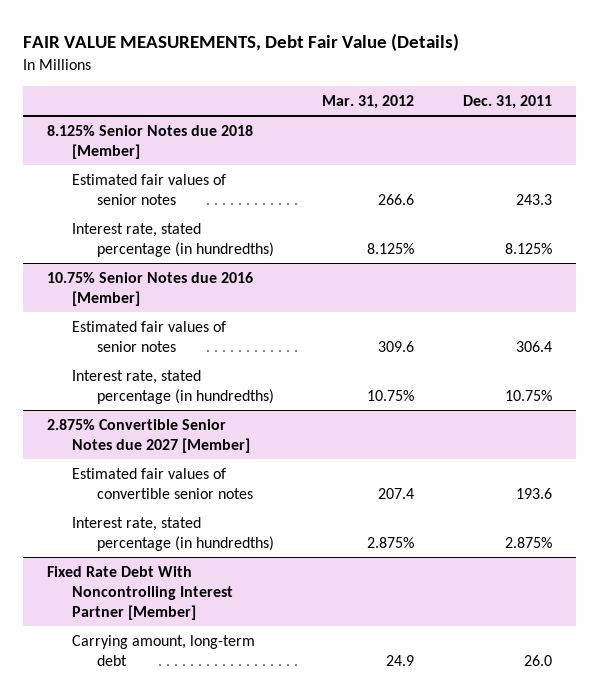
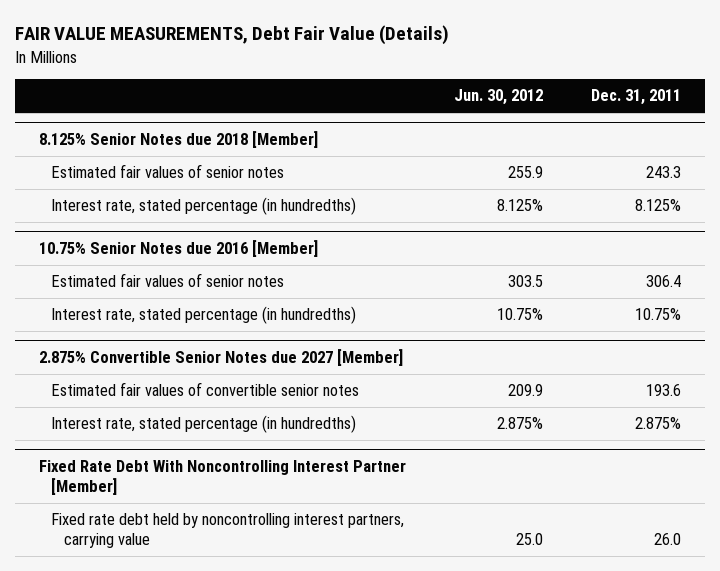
[322,94,415,109] Mar. 31, 2012 -> none
none -> [453,89,543,106] Jun. 30, 2012
[71,634,255,666] Carrying amount, long-term debt -> none
none -> [51,513,405,549] Fixed rate debt held by noncontrolling interest partners, carrying value

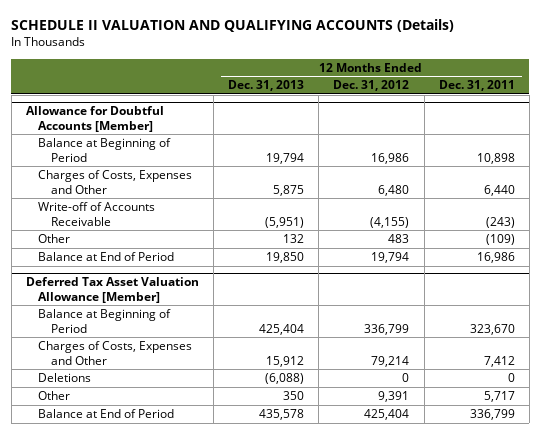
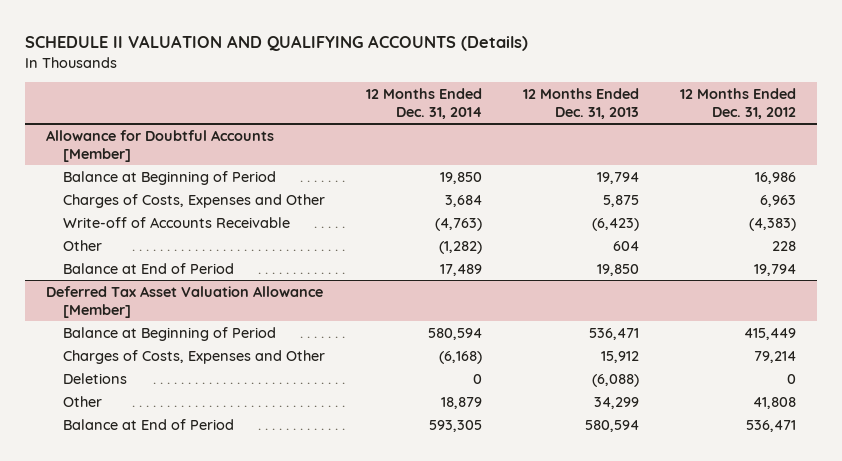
[438,80,515,92] Dec. 31, 2011 -> none
none -> [365,87,482,120] 12 Months Ended Dec. 31, 2014
[378,184,410,196] 6,480 -> [760,194,797,207] 6,963
[265,216,305,228] (5,951) -> [591,217,639,231] (6,423)
[370,216,410,228] (4,155) -> [749,217,797,231] (4,383)
[283,234,305,244] 132 -> [612,240,639,251] 604
[388,234,410,244] 483 -> [772,240,797,251] 228
[259,323,305,335] 425,404 -> [588,327,639,340] 536,471
[364,323,410,335] 336,799 -> [744,327,797,340] 415,449
[283,391,305,401] 350 -> [593,396,639,409] 34,299
[378,391,410,403] 9,391 -> [753,396,797,409] 41,808
[259,409,305,421] 435,578 -> [584,419,639,432] 580,594
[364,409,410,421] 425,404 -> [746,419,797,432] 536,471

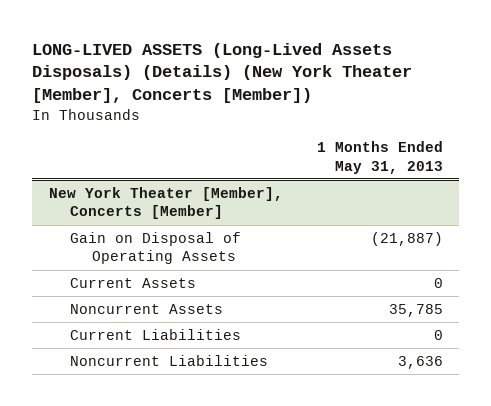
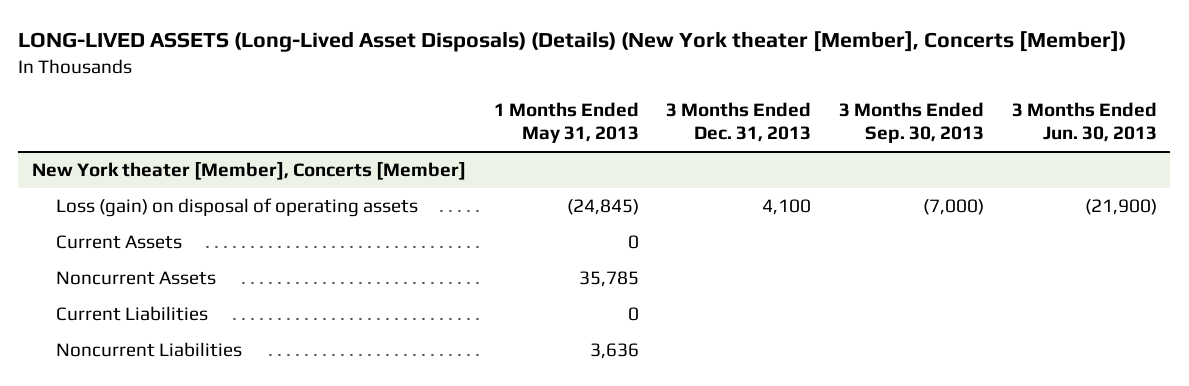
[31,42,412,103] LONG-LIVED ASSETS (Long-Lived Assets Disposals) (Details) (New York Theater [Member], Concerts [Member]) -> [18,31,1127,53] LONG-LIVED ASSETS (Long-Lived Asset Disposals) (Details) (New York theater [Member], Concerts [Member])
none -> [666,101,812,143] 3 Months Ended Dec. 31, 2013
none -> [838,101,984,144] 3 Months Ended Sep. 30, 2013
none -> [1011,101,1157,143] 3 Months Ended Jun. 30, 2013
[48,187,283,220] New York Theater [Member], Concerts [Member] -> [31,162,466,181] New York theater [Member], Concerts [Member]
[70,232,242,265] Gain on Disposal of Operating Assets -> [55,198,418,218] Loss (gain) on disposal of operating assets
[370,232,443,247] (21,887) -> [566,199,639,216] (24,845)

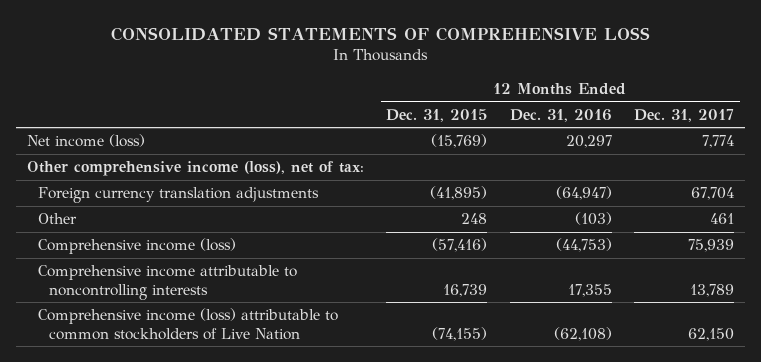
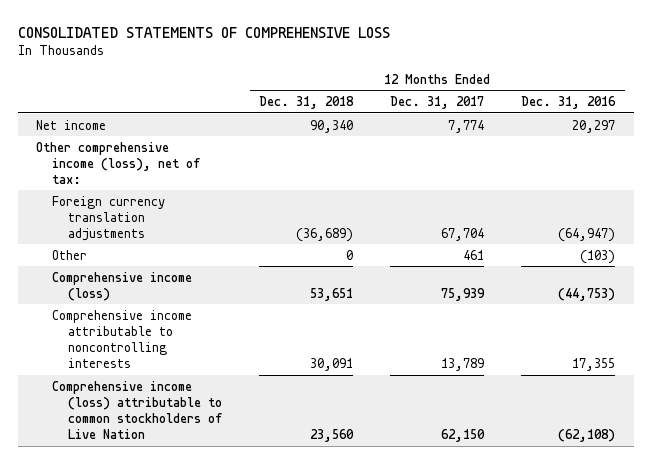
[386,108,488,122] Dec. 31, 2015 -> none
none -> [259,95,355,109] Dec. 31, 2018
[26,134,145,148] Net income (loss) -> [36,119,107,130] Net income

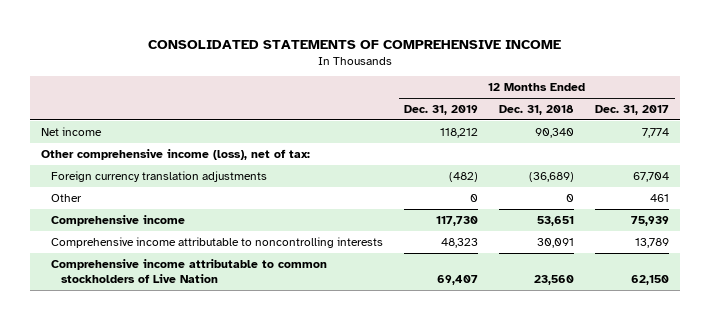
[17,26,390,38] CONSOLIDATED STATEMENTS OF COMPREHENSIVE LOSS -> [148,39,562,49] CONSOLIDATED STATEMENTS OF COMPREHENSIVE INCOME
[521,95,617,109] Dec. 31, 2016 -> none
none -> [404,105,479,116] Dec. 31, 2019
[52,271,193,301] Comprehensive income (loss) -> [51,214,186,226] Comprehensive income
[52,380,223,439] Comprehensive income (loss) attributable to common stockholders of Live Nation -> [51,258,328,283] Comprehensive income attributable to common stockholders of Live Nation

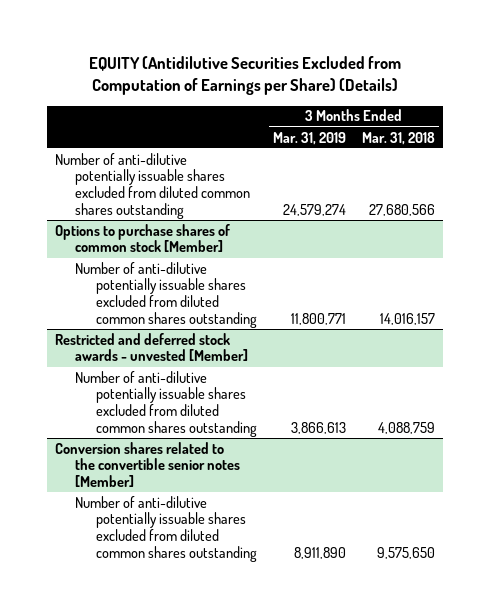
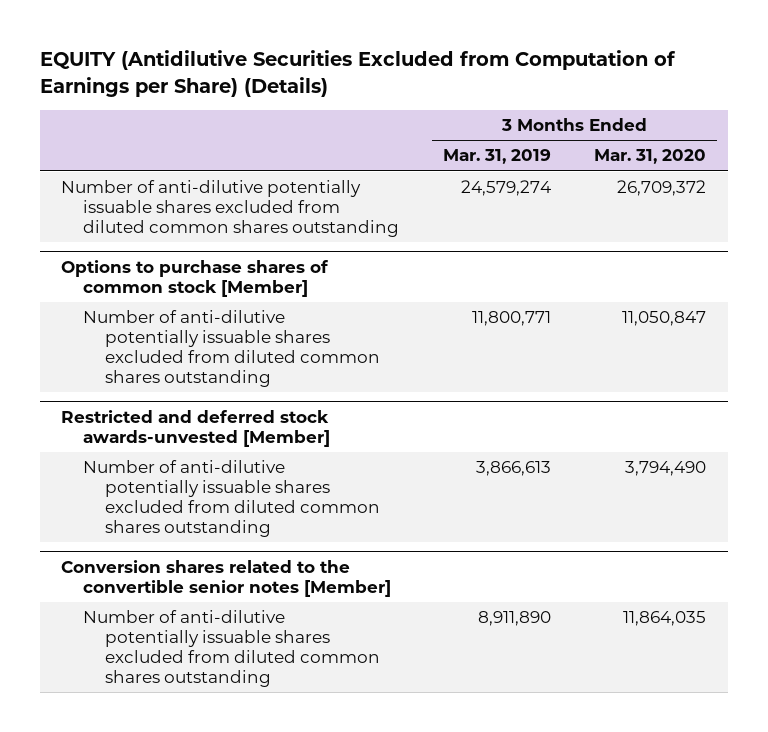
[361,131,435,145] Mar. 31, 2018 -> none
none -> [594,149,707,165] Mar. 31, 2020
[54,332,249,362] Restricted and deferred stock awards - unvested [Member] -> [61,410,331,448] Restricted and deferred stock awards-unvested [Member]

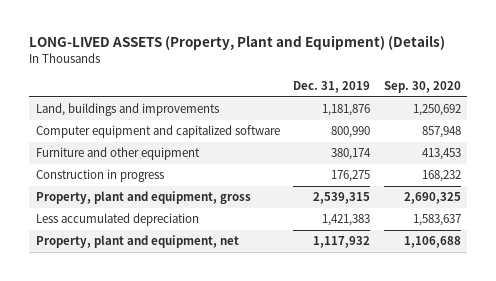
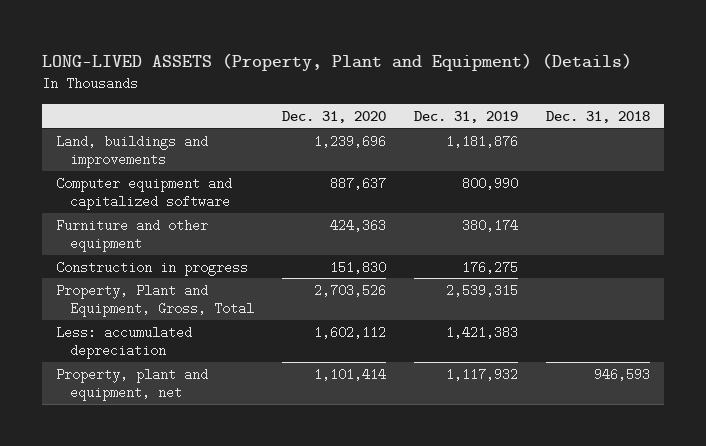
[383,80,461,93] Sep. 30, 2020 -> none
none -> [282,110,387,123] Dec. 31, 2020
none -> [546,110,651,123] Dec. 31, 2018
[35,191,251,205] Property, plant and equipment, gross -> [55,283,255,318] Property, Plant and Equipment, Gross, Total
[35,213,199,227] Less accumulated depreciation -> [55,325,192,360] Less: accumulated depreciation

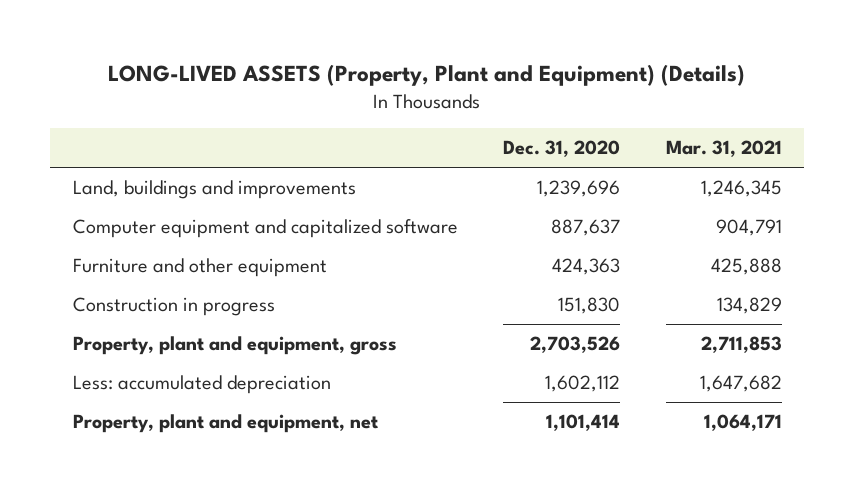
[414,110,519,123] Dec. 31, 2019 -> none
[546,110,651,123] Dec. 31, 2018 -> none
none -> [665,140,782,158] Mar. 31, 2021
[55,283,255,318] Property, Plant and Equipment, Gross, Total -> [72,336,397,356] Property, plant and equipment, gross

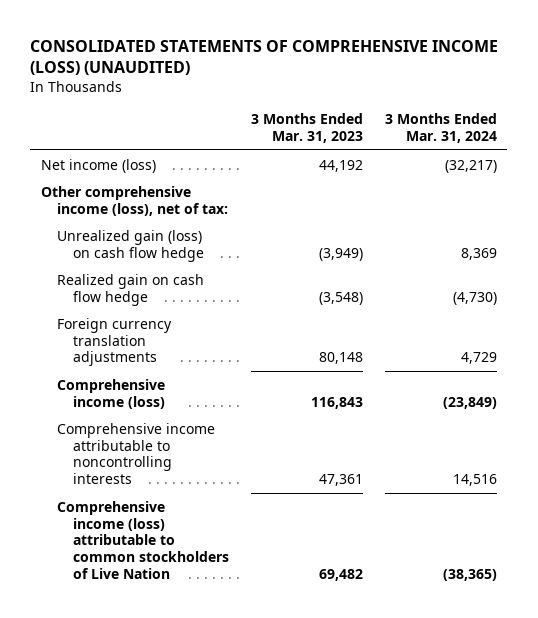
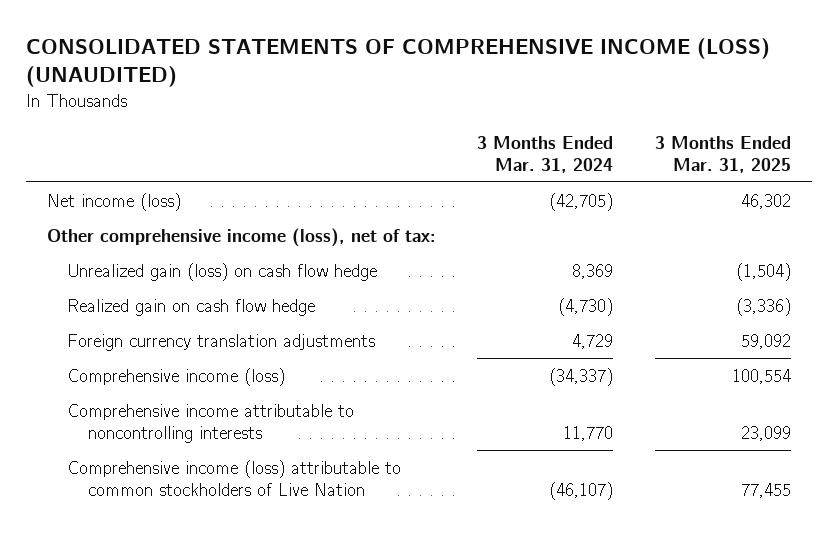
[250,113,363,144] 3 Months Ended Mar. 31, 2023 -> none
none -> [655,135,792,173] 3 Months Ended Mar. 31, 2025
[444,159,497,173] (32,217) -> [549,192,614,211] (42,705)
[442,396,497,409] (23,849) -> [549,367,614,386] (34,337)
[452,474,497,487] 14,516 -> [563,425,614,441] 11,770
[442,569,497,582] (38,365) -> [549,481,614,500] (46,107)

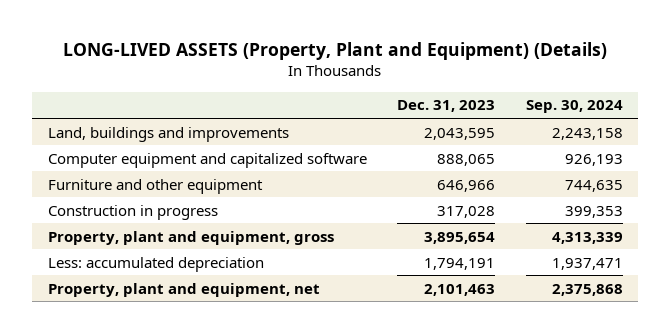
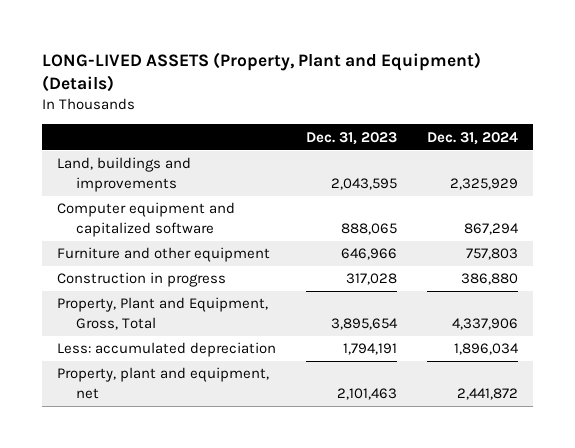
[526,100,624,114] Sep. 30, 2024 -> none
none -> [426,131,518,145] Dec. 31, 2024
[47,230,334,245] Property, plant and equipment, gross -> [57,297,269,330] Property, Plant and Equipment, Gross, Total

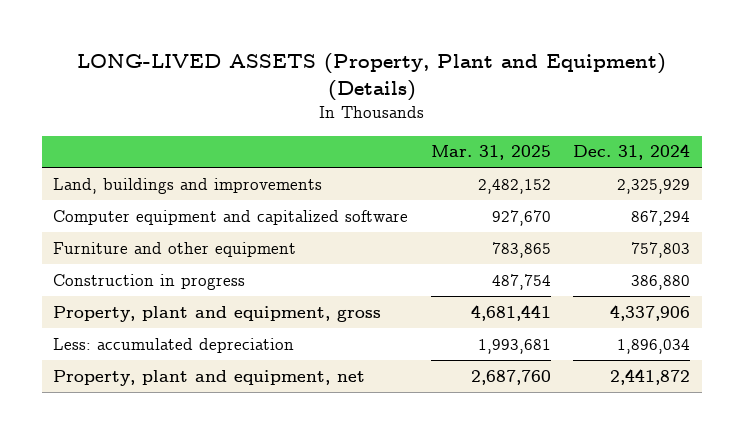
[306,131,398,145] Dec. 31, 2023 -> none
none -> [430,145,551,161] Mar. 31, 2025
[57,297,269,330] Property, Plant and Equipment, Gross, Total -> [53,305,382,322] Property, plant and equipment, gross

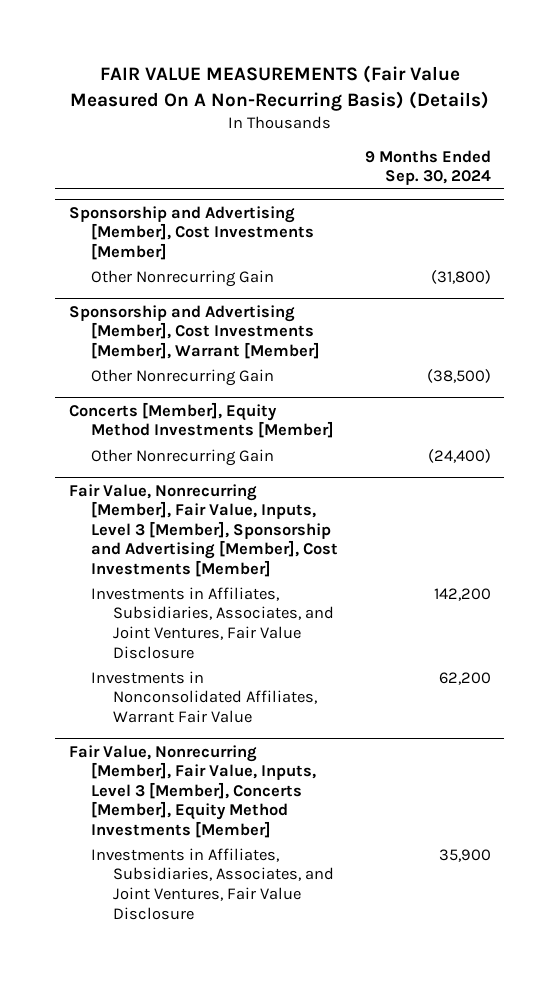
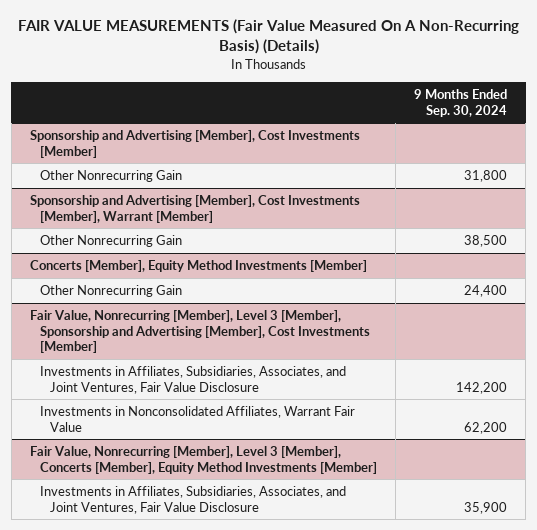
[430,269,491,284] (31,800) -> [464,170,508,183] 31,800
[426,368,491,383] (38,500) -> [464,235,508,248] 38,500
[427,448,491,463] (24,400) -> [464,285,508,298] 24,400
[68,483,338,577] Fair Value, Nonrecurring [Member], Fair Value, Inputs, Level 3 [Member], Sponsorship and Advertising [Member], Cost Investments [Member] -> [29,310,370,353] Fair Value, Nonrecurring [Member], Level 3 [Member], Sponsorship and Advertising [Member], Cost Investments [Member]
[68,744,316,838] Fair Value, Nonrecurring [Member], Fair Value, Inputs, Level 3 [Member], Concerts [Member], Equity Method Investments [Member] -> [29,446,377,474] Fair Value, Nonrecurring [Member], Level 3 [Member], Concerts [Member], Equity Method Investments [Member]

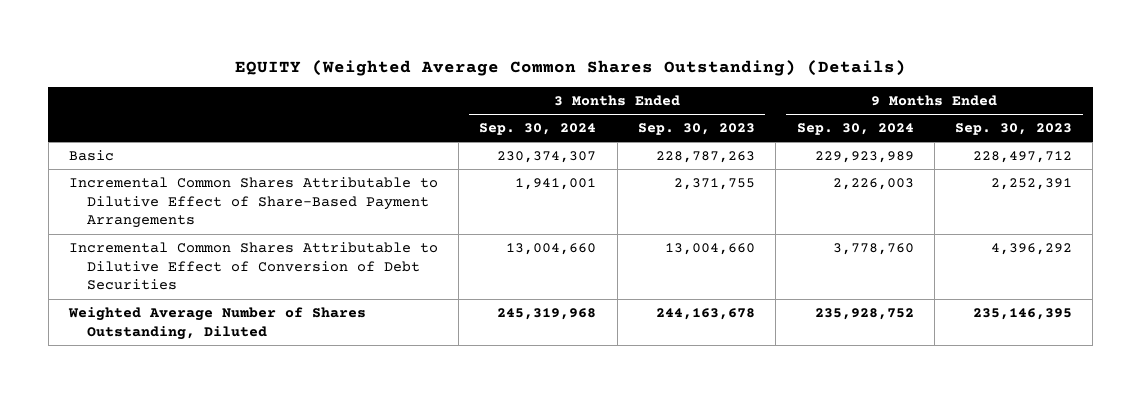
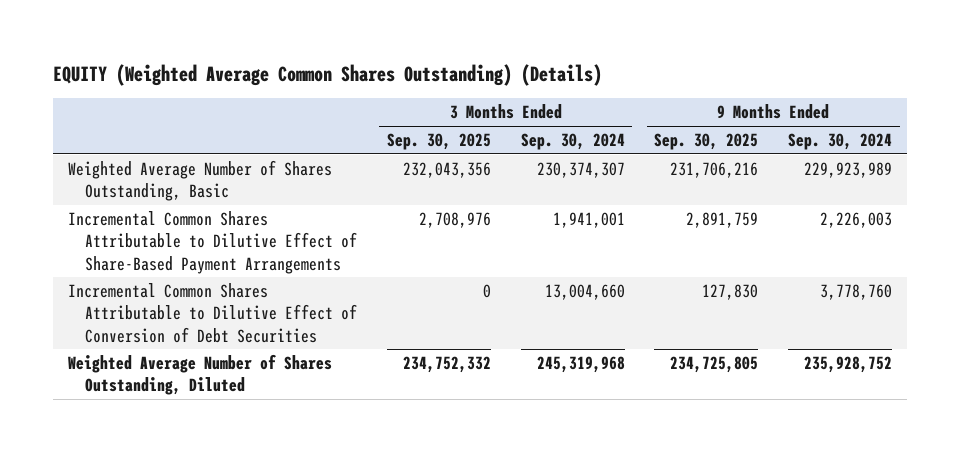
[638,123,756,136] Sep. 30, 2023 -> none
[955,123,1073,136] Sep. 30, 2023 -> none
none -> [386,133,491,151] Sep. 30, 2025
none -> [654,133,759,151] Sep. 30, 2025
[68,150,114,162] Basic -> [68,160,333,202] Weighted Average Number of Shares Outstanding, Basic

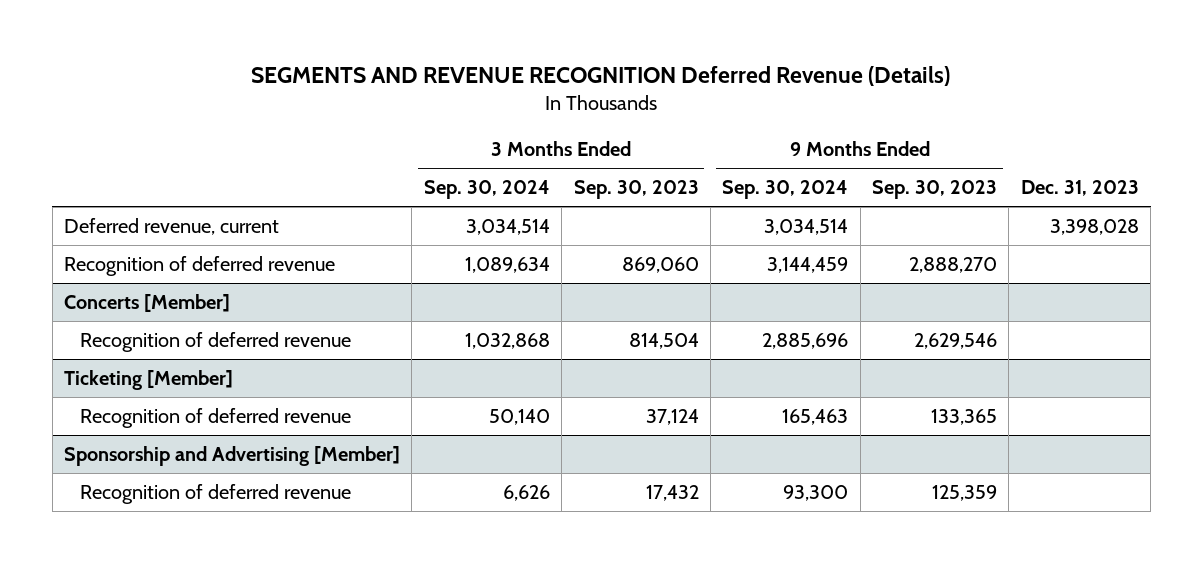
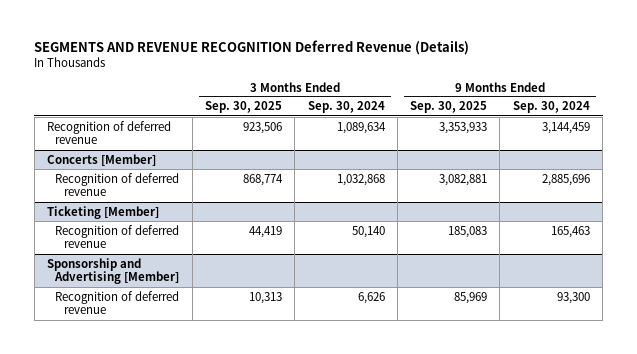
[573,180,699,200] Sep. 30, 2023 -> none
[871,180,997,200] Sep. 30, 2023 -> none
[1020,180,1139,197] Dec. 31, 2023 -> none
none -> [204,101,282,114] Sep. 30, 2025
none -> [410,101,488,114] Sep. 30, 2025
[64,217,280,235] Deferred revenue, current -> none

